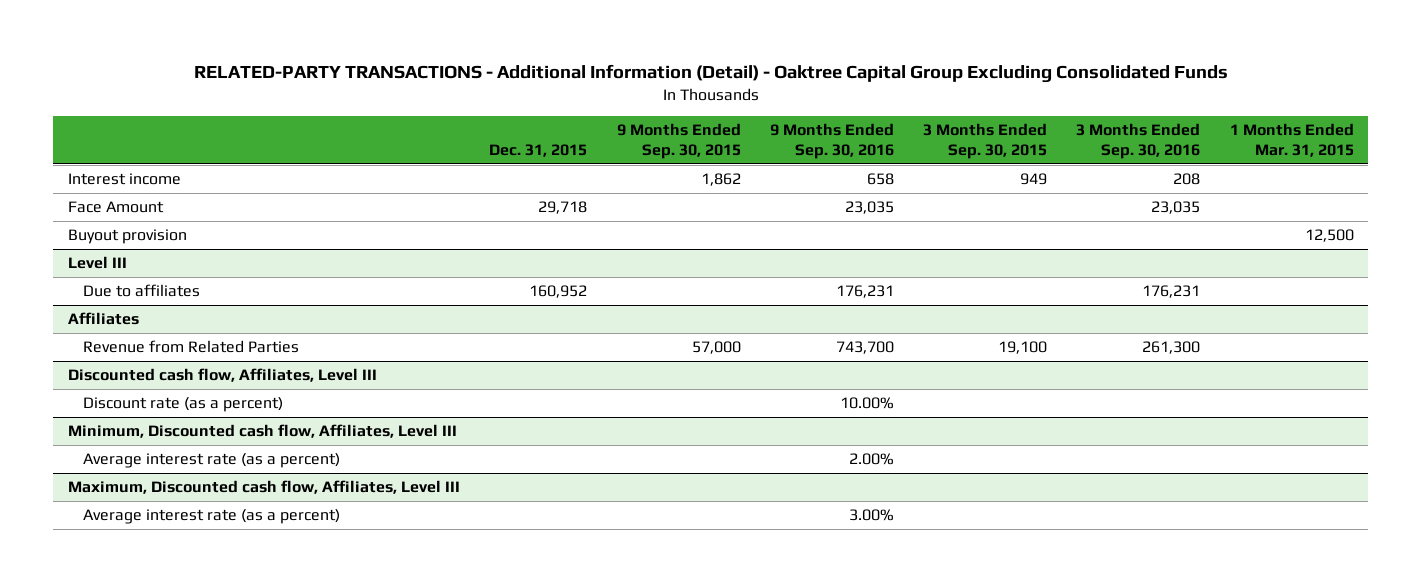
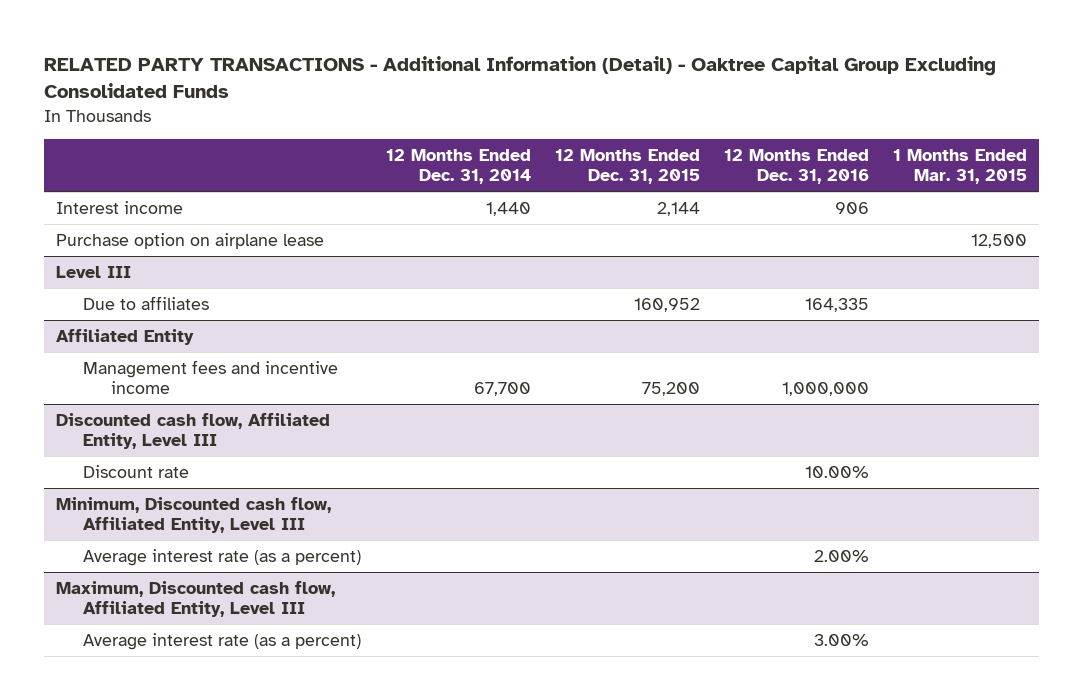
[193,64,1228,84] RELATED-PARTY TRANSACTIONS - Additional Information (Detail) - Oaktree Capital Group Excluding Consolidated Funds -> [43,55,996,98] RELATED PARTY TRANSACTIONS - Additional Information (Detail) - Oaktree Capital Group Excluding Consolidated Funds
[489,144,588,158] Dec. 31, 2015 -> none
[616,123,741,160] 9 Months Ended Sep. 30, 2015 -> none
[769,123,894,160] 9 Months Ended Sep. 30, 2016 -> none
[923,123,1048,160] 3 Months Ended Sep. 30, 2015 -> none
[1076,123,1201,160] 3 Months Ended Sep. 30, 2016 -> none
none -> [385,148,531,185] 12 Months Ended Dec. 31, 2014
none -> [554,148,700,185] 12 Months Ended Dec. 31, 2015
none -> [724,148,870,185] 12 Months Ended Dec. 31, 2016
[68,201,165,214] Face Amount -> none
[68,229,188,245] Buyout provision -> [55,232,324,249] Purchase option on airplane lease
[68,312,140,326] Affiliates -> [55,328,194,345] Affiliated Entity
[82,340,299,354] Revenue from Related Parties -> [83,359,339,395] Management fees and incentive income
[68,368,378,383] Discounted cash flow, Affiliates, Level III -> [55,412,330,450] Discounted cash flow, Affiliated Entity, Level III
[82,397,283,413] Discount rate (as a percent) -> [83,464,190,478] Discount rate
[68,424,458,439] Minimum, Discounted cash flow, Affiliates, Level III -> [55,496,331,534] Minimum, Discounted cash flow, Affiliated Entity, Level III
[68,480,461,495] Maximum, Discounted cash flow, Affiliates, Level III -> [55,580,335,618] Maximum, Discounted cash flow, Affiliated Entity, Level III

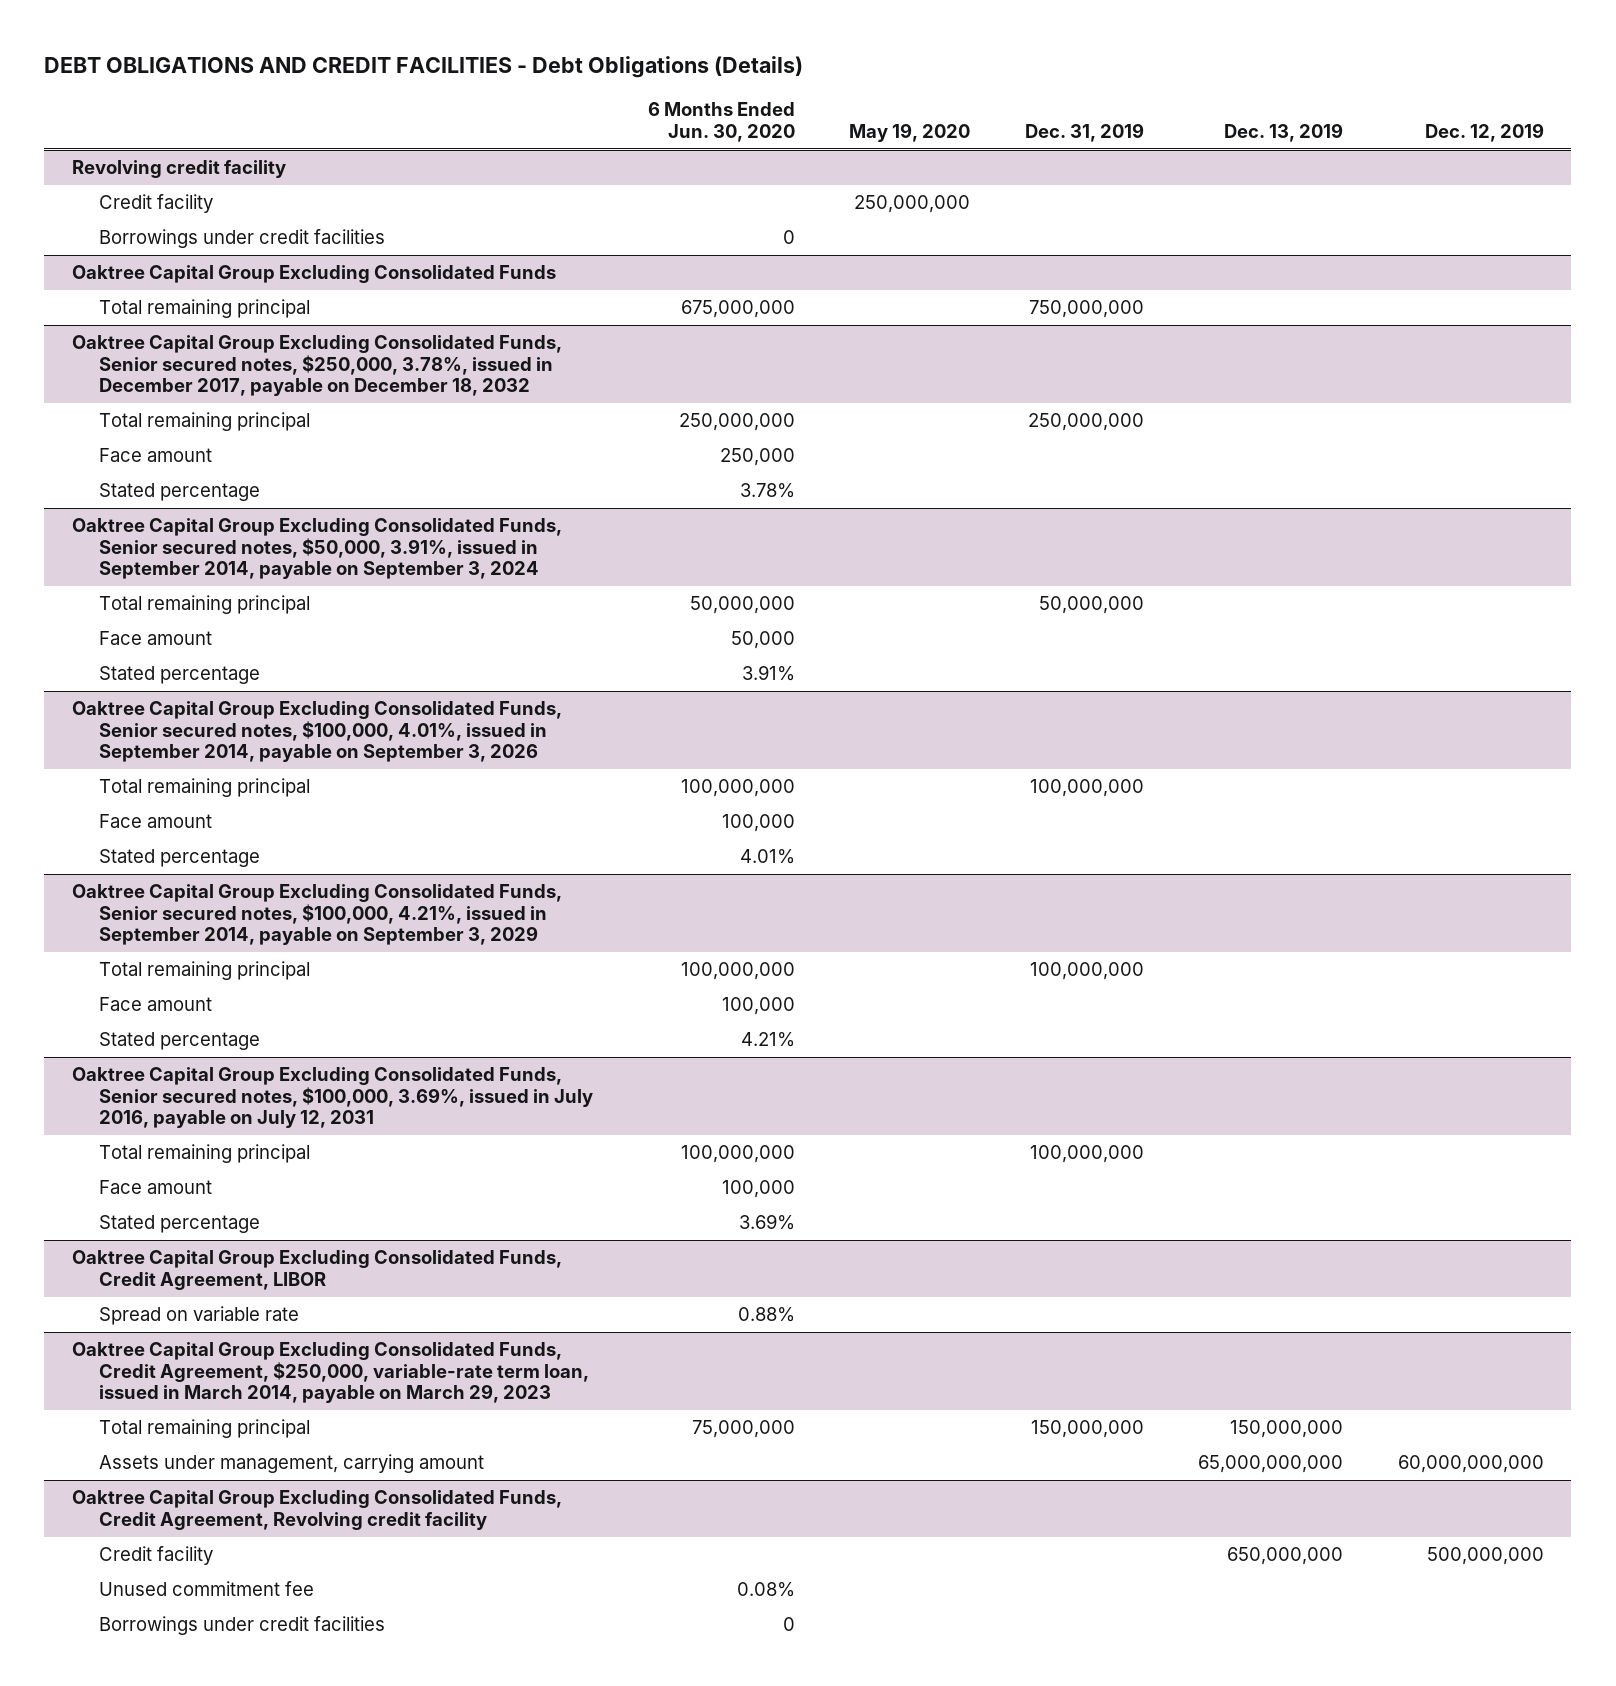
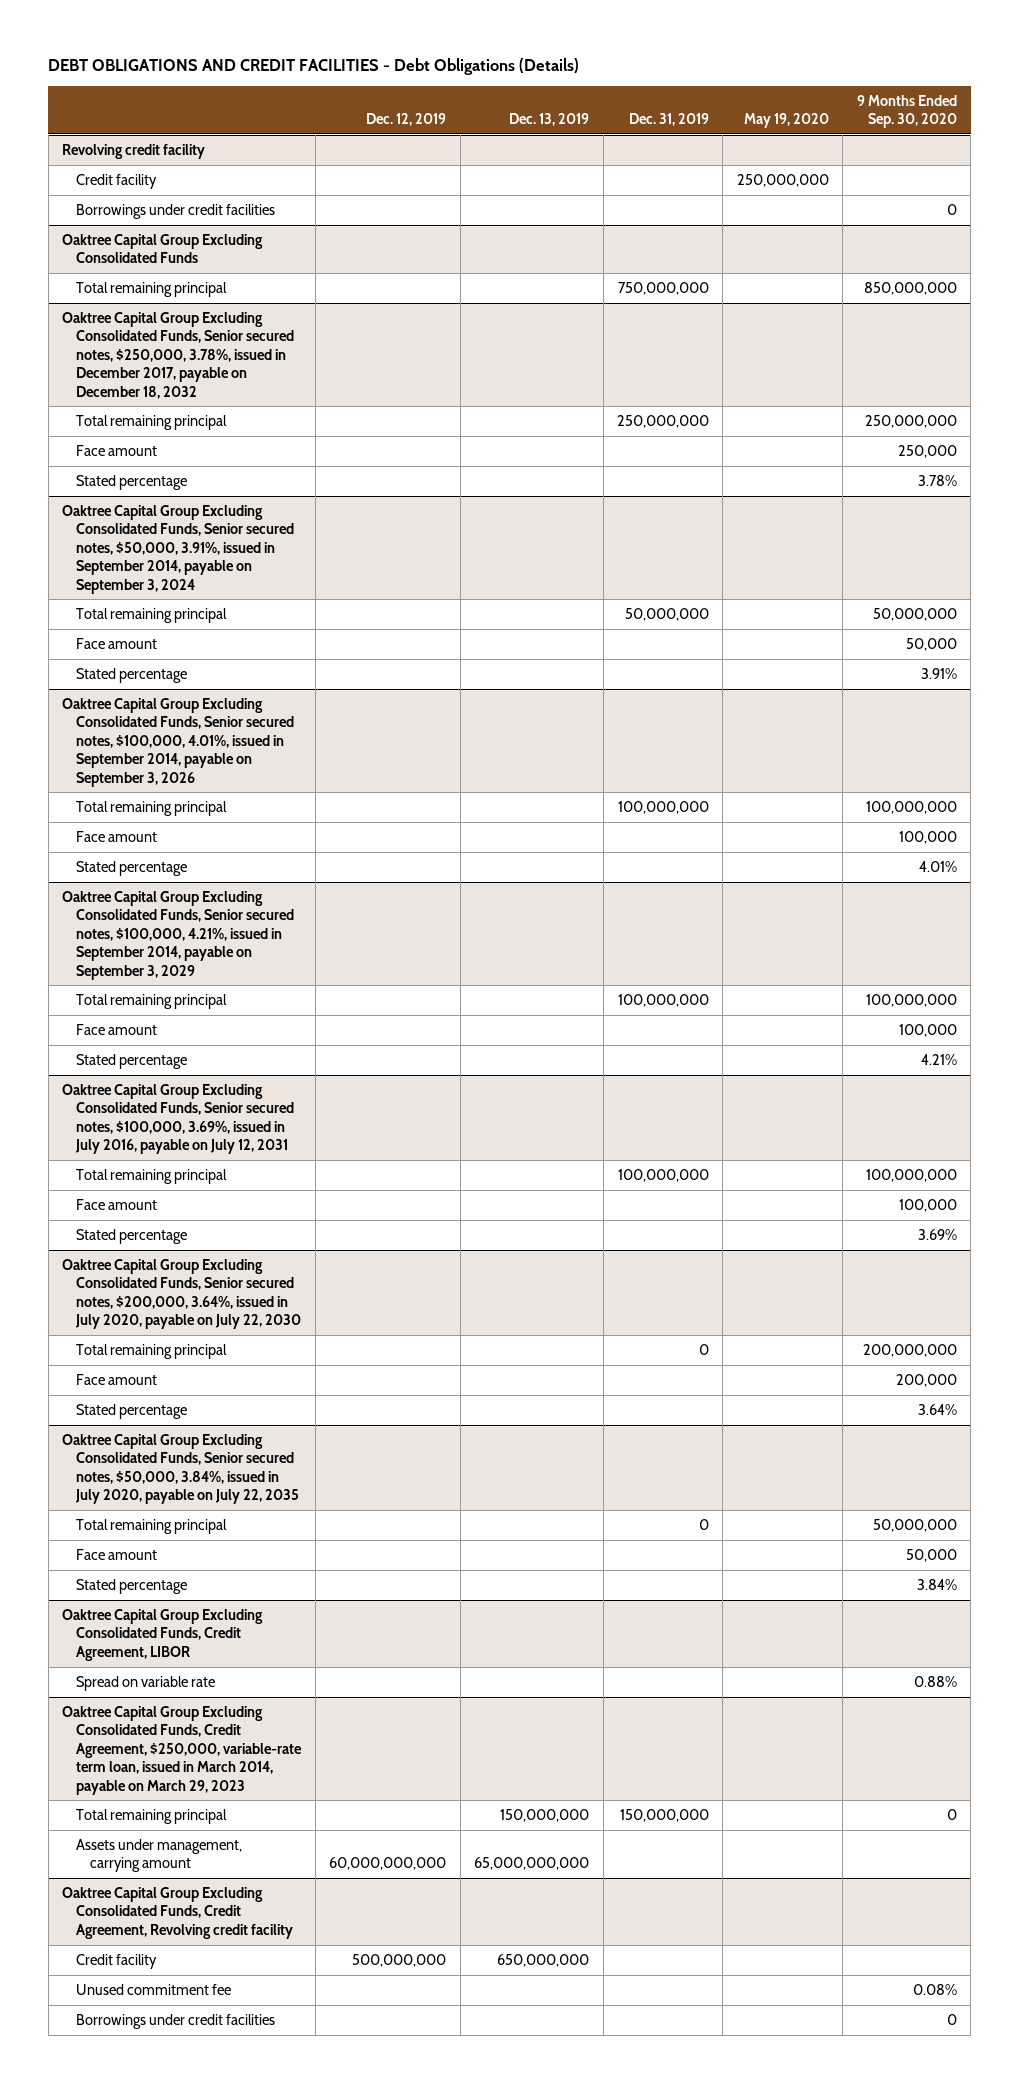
[647,102,795,142] 6 Months Ended Jun. 30, 2020 -> none
none -> [856,94,957,128] 9 Months Ended Sep. 30, 2020
none -> [62,1258,302,1330] Oaktree Capital Group Excluding Consolidated Funds, Senior secured notes, $200,000, 3.64%, issued in July 2020, payable on July 22, 2030
none -> [76,1343,228,1359] Total remaining principal
none -> [76,1373,158,1385] Face amount
none -> [76,1403,188,1419] Stated percentage
none -> [62,1433,300,1505] Oaktree Capital Group Excluding Consolidated Funds, Senior secured notes, $50,000, 3.84%, issued in July 2020, payable on July 22, 2035
none -> [76,1518,228,1534] Total remaining principal
none -> [76,1548,158,1560] Face amount
none -> [76,1578,188,1594] Stated percentage

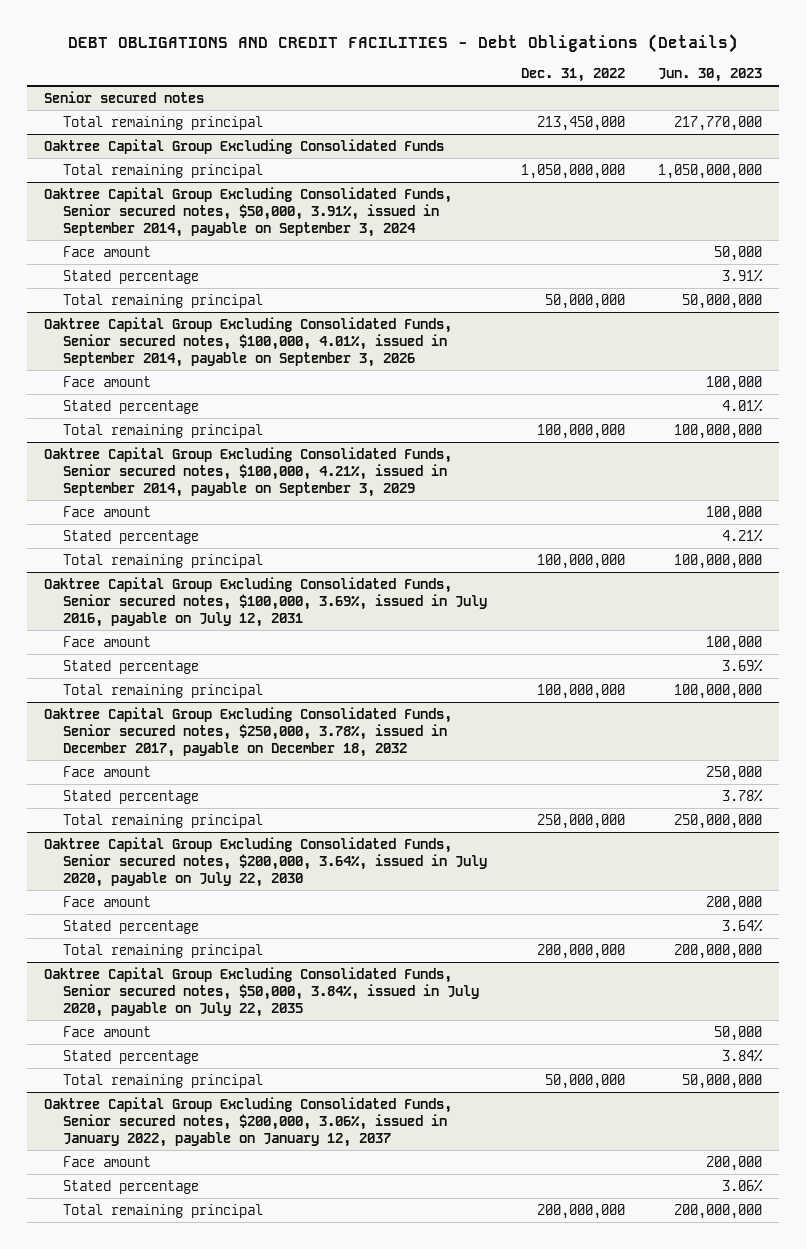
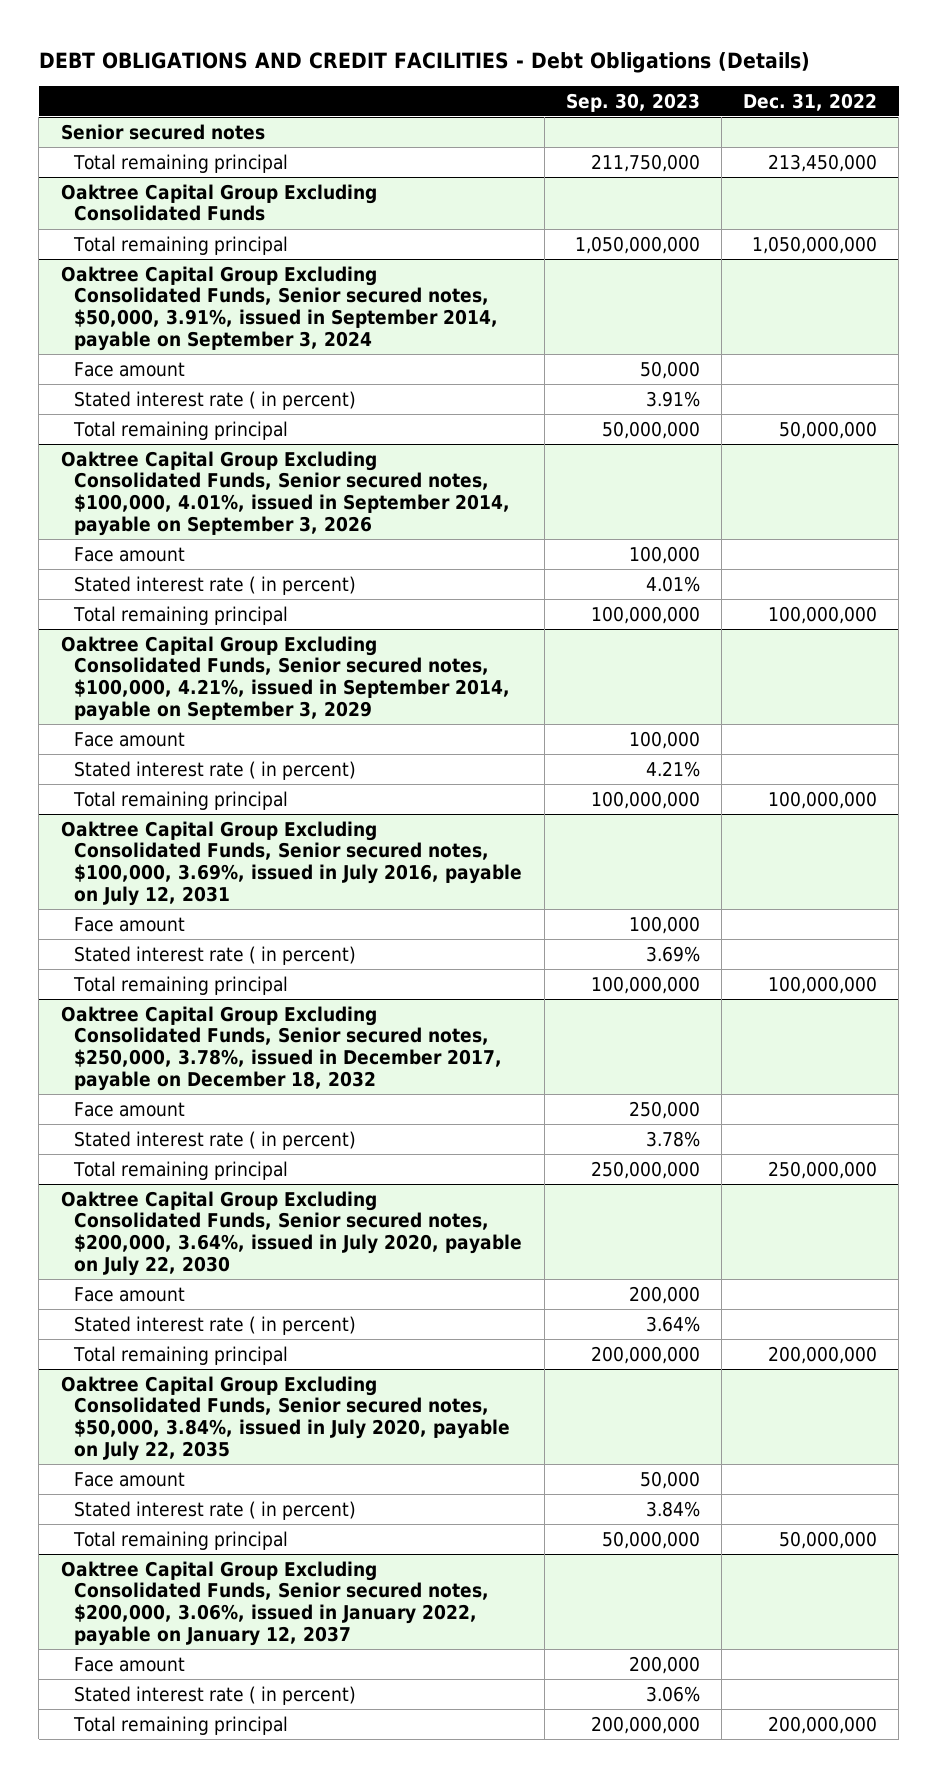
[658,68,763,83] Jun. 30, 2023 -> none
none -> [565,92,700,112] Sep. 30, 2023
[63,269,200,284] Stated percentage -> [74,390,357,410] Stated interest rate ( in percent)
[63,399,200,414] Stated percentage -> [74,575,357,595] Stated interest rate ( in percent)
[63,529,200,544] Stated percentage -> [74,760,357,780] Stated interest rate ( in percent)
[63,659,200,674] Stated percentage -> [74,945,357,965] Stated interest rate ( in percent)
[63,789,200,804] Stated percentage -> [74,1130,357,1150] Stated interest rate ( in percent)
[63,919,200,934] Stated percentage -> [74,1315,357,1335] Stated interest rate ( in percent)
[63,1049,200,1064] Stated percentage -> [74,1500,357,1520] Stated interest rate ( in percent)
[63,1179,200,1194] Stated percentage -> [74,1685,357,1705] Stated interest rate ( in percent)

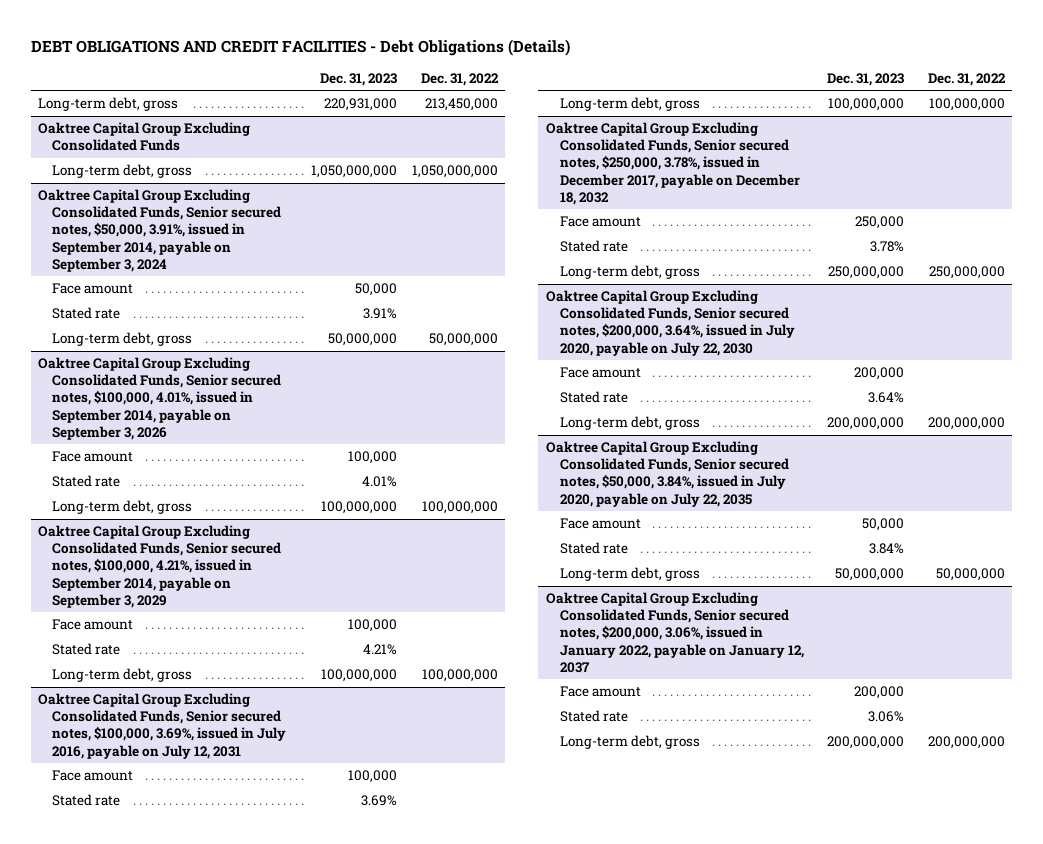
[565,92,700,112] Sep. 30, 2023 -> none
none -> [320,72,398,86] Dec. 31, 2023
[60,123,265,140] Senior secured notes -> none
[73,153,289,173] Total remaining principal -> none
none -> [38,97,179,112] Long-term debt, gross
[73,235,289,255] Total remaining principal -> [52,164,193,179] Long-term debt, gross
[74,390,357,410] Stated interest rate ( in percent) -> [52,307,121,320] Stated rate
[73,420,289,440] Total remaining principal -> [52,332,193,347] Long-term debt, gross
[74,575,357,595] Stated interest rate ( in percent) -> [52,475,121,488] Stated rate
[73,605,289,625] Total remaining principal -> [52,500,193,515] Long-term debt, gross
[74,760,357,780] Stated interest rate ( in percent) -> [52,643,121,656] Stated rate
[73,790,289,810] Total remaining principal -> [52,668,193,683] Long-term debt, gross
[74,945,357,965] Stated interest rate ( in percent) -> [52,794,121,807] Stated rate
[73,975,289,995] Total remaining principal -> [559,97,700,112] Long-term debt, gross
[74,1130,357,1150] Stated interest rate ( in percent) -> [559,240,628,253] Stated rate
[73,1160,289,1180] Total remaining principal -> [559,265,700,280] Long-term debt, gross
[74,1315,357,1335] Stated interest rate ( in percent) -> [559,391,628,404] Stated rate
[73,1345,289,1365] Total remaining principal -> [559,416,700,431] Long-term debt, gross
[74,1500,357,1520] Stated interest rate ( in percent) -> [559,542,628,555] Stated rate
[73,1530,289,1550] Total remaining principal -> [559,567,700,582] Long-term debt, gross
[74,1685,357,1705] Stated interest rate ( in percent) -> [559,710,628,723] Stated rate
[73,1715,289,1735] Total remaining principal -> [559,735,700,750] Long-term debt, gross

